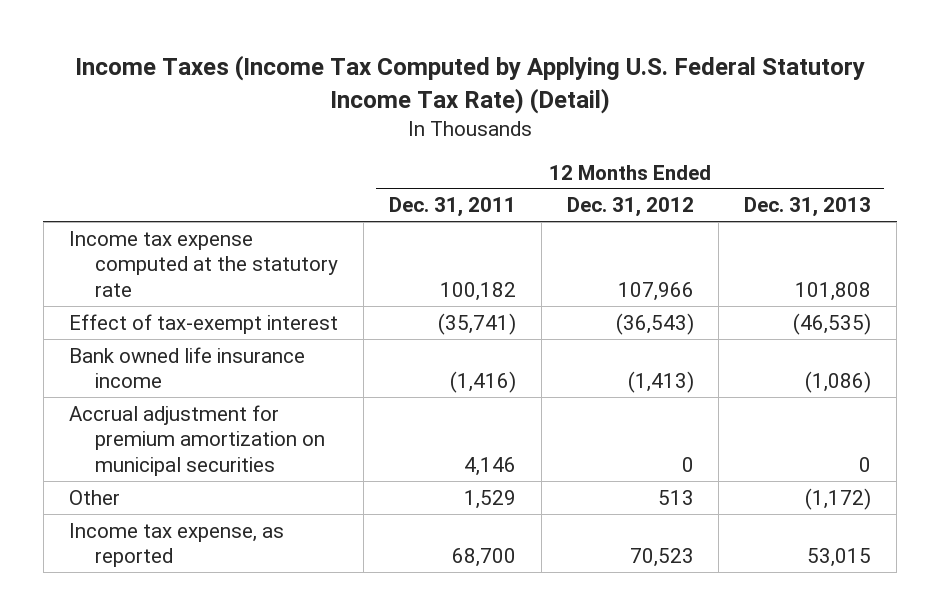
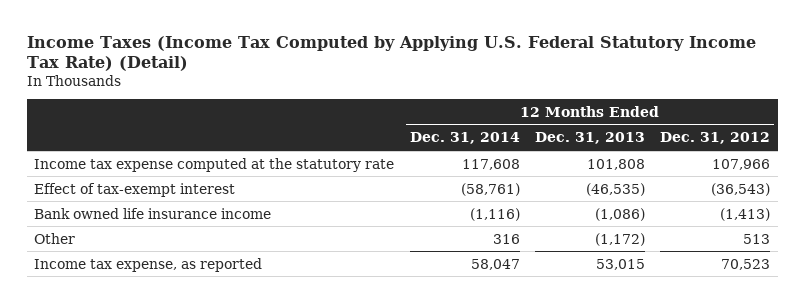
[388,197,516,218] Dec. 31, 2011 -> none
none -> [409,132,520,145] Dec. 31, 2014
[68,404,326,476] Accrual adjustment for premium amortization on municipal securities -> none

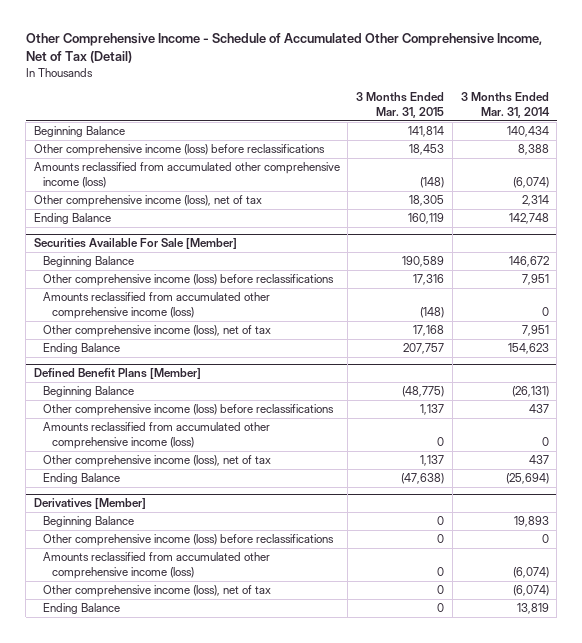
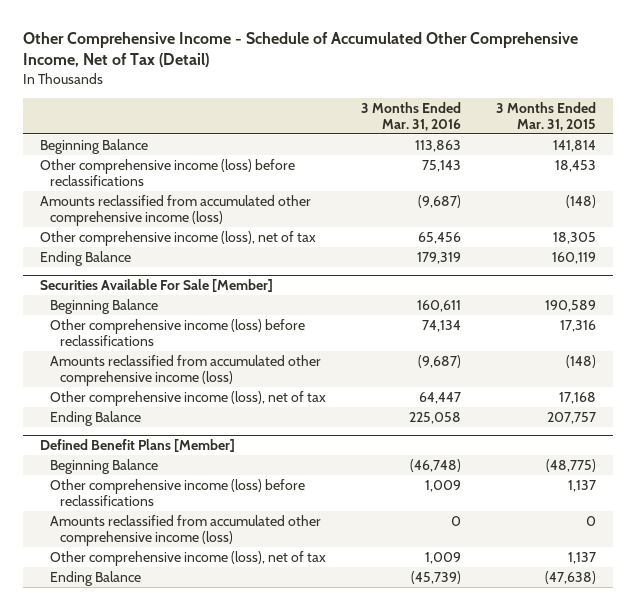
[460,92,550,118] 3 Months Ended Mar. 31, 2014 -> none
none -> [360,101,461,131] 3 Months Ended Mar. 31, 2016
[33,498,146,510] Derivatives [Member] -> none
[42,516,134,528] Beginning Balance -> none
[42,534,334,547] Other comprehensive income (loss) before reclassifications -> none
[42,552,270,579] Amounts reclassified from accumulated other comprehensive income (loss) -> none
[42,585,271,598] Other comprehensive income (loss), net of tax -> none
[42,603,120,615] Ending Balance -> none

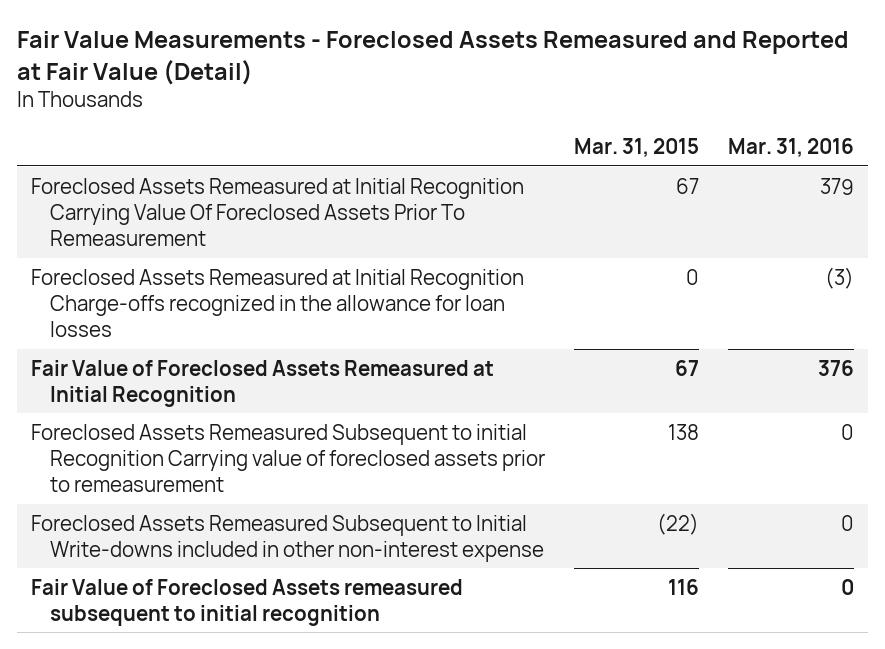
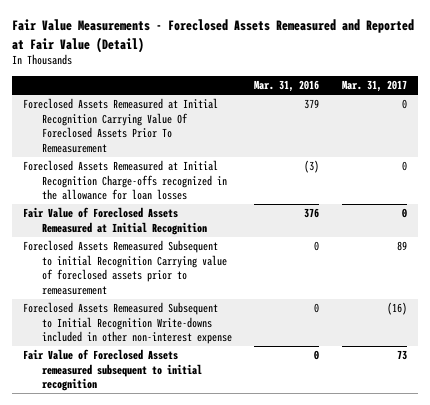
[573,137,699,157] Mar. 31, 2015 -> none
none -> [341,80,407,93] Mar. 31, 2017
[31,514,544,562] Foreclosed Assets Remeasured Subsequent to Initial Write-downs included in other non-interest expense -> [23,302,233,345] Foreclosed Assets Remeasured Subsequent to Initial Recognition Write-downs included in other non-interest expense

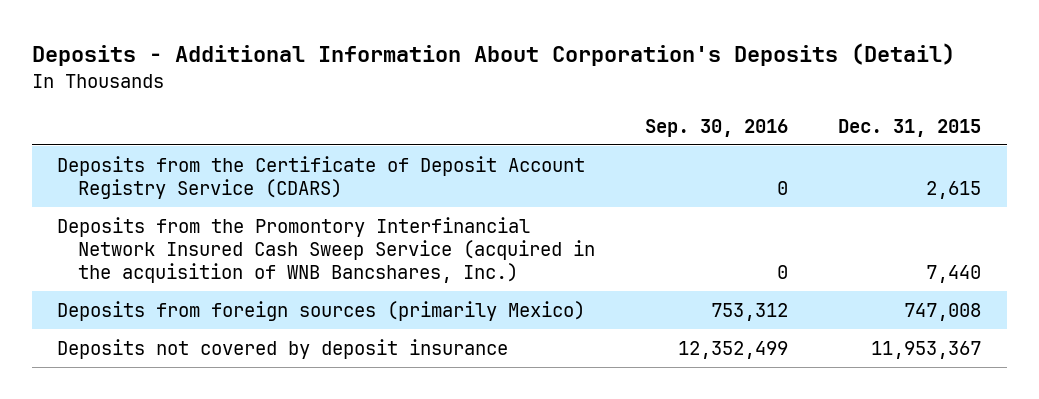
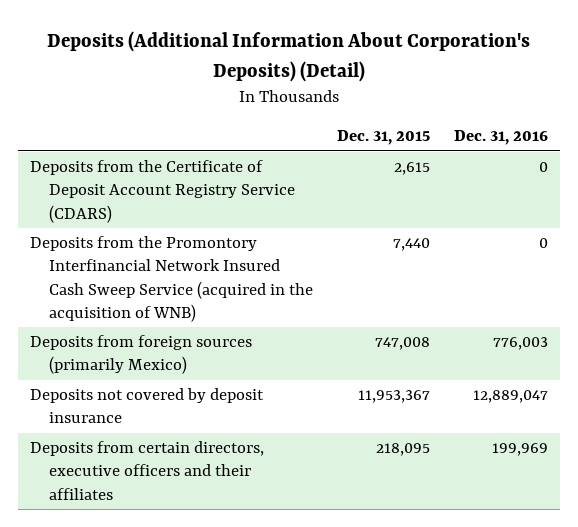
[32,43,956,67] Deposits - Additional Information About Corporation's Deposits (Detail) -> [47,31,531,82] Deposits (Additional Information About Corporation's Deposits) (Detail)
[645,118,789,137] Sep. 30, 2016 -> none
none -> [454,130,549,146] Dec. 31, 2016
[57,216,596,284] Deposits from the Promontory Interfinancial Network Insured Cash Sweep Service (acquired in the acquisition of WNB Bancshares, Inc.) -> [30,236,313,322] Deposits from the Promontory Interfinancial Network Insured Cash Sweep Service (acquired in the acquisition of WNB)
none -> [30,441,265,500] Deposits from certain directors, executive officers and their affiliates

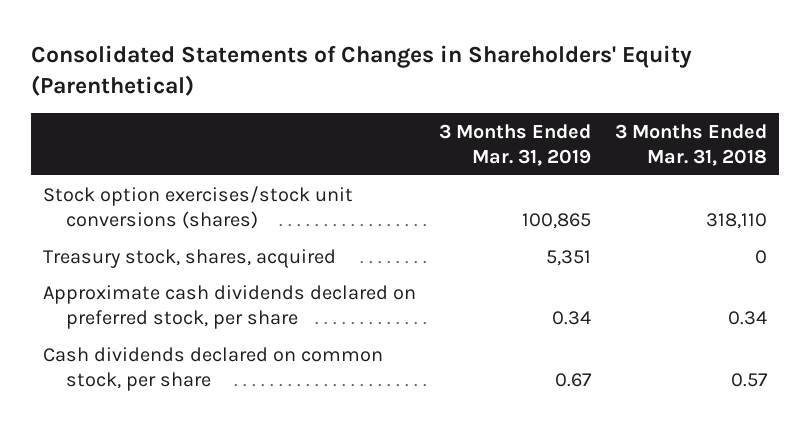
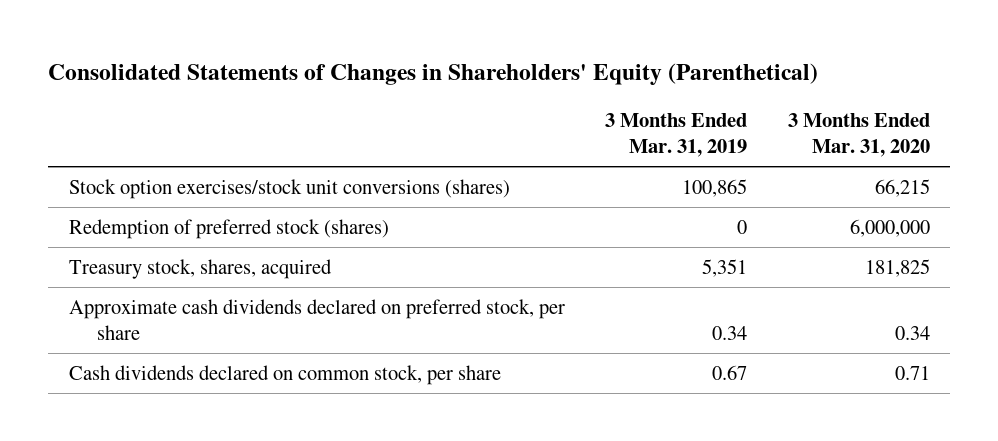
[614,123,767,166] 3 Months Ended Mar. 31, 2018 -> none
none -> [787,113,930,158] 3 Months Ended Mar. 31, 2020
none -> [68,218,389,239] Redemption of preferred stock (shares)

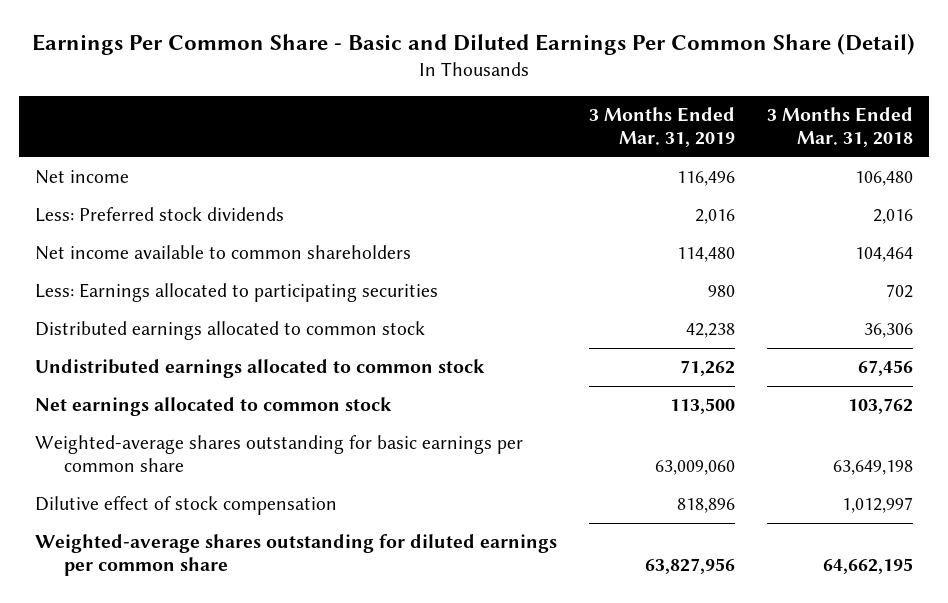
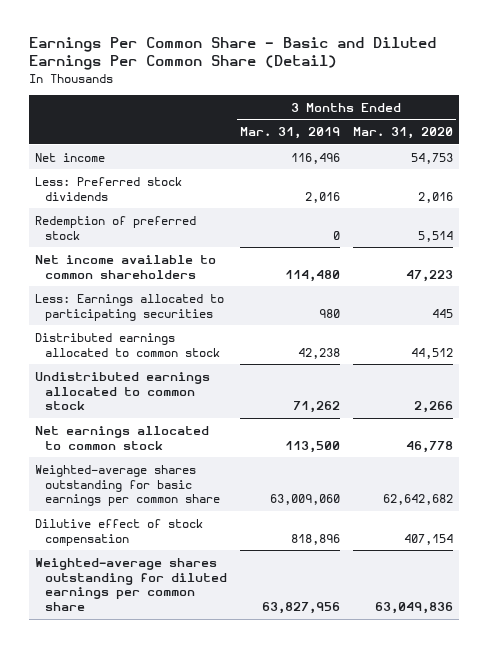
[766,107,913,148] 3 Months Ended Mar. 31, 2018 -> none
none -> [352,127,453,140] Mar. 31, 2020
none -> [35,215,197,240] Redemption of preferred stock

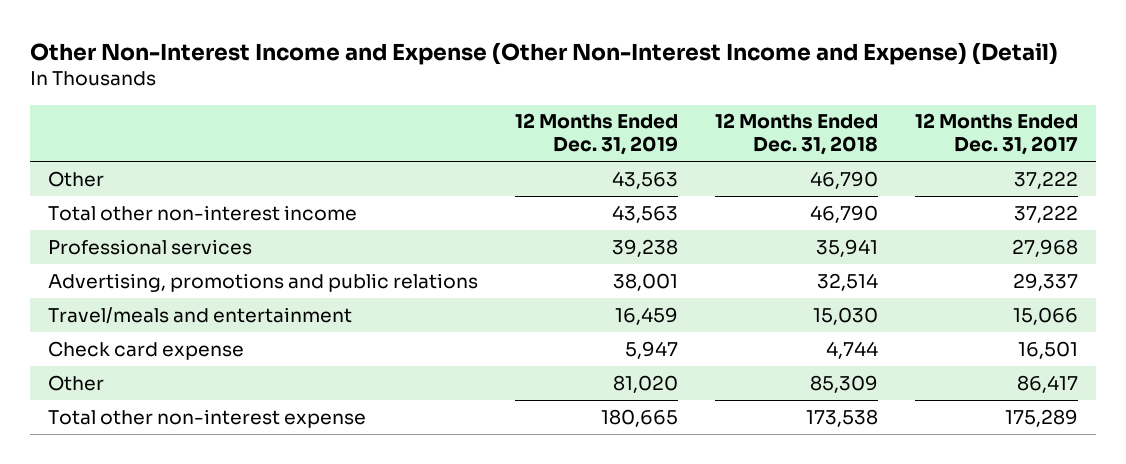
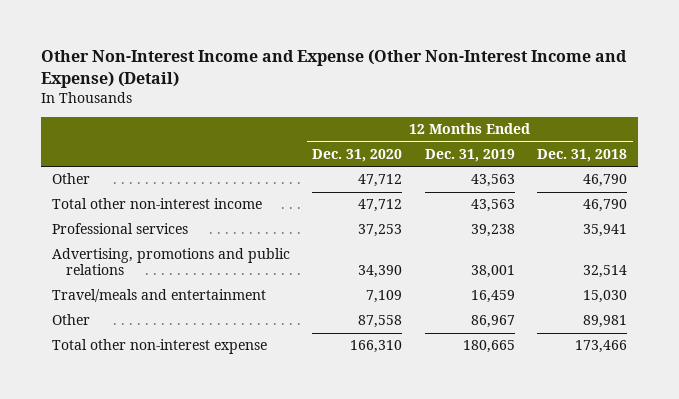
[914,113,1078,156] 12 Months Ended Dec. 31, 2017 -> none
none -> [312,148,403,162] Dec. 31, 2020
[48,340,245,360] Check card expense -> none
[613,374,679,393] 81,020 -> [470,315,515,329] 86,967
[810,374,879,393] 85,309 -> [583,315,628,329] 89,981
[806,408,879,427] 173,538 -> [575,340,628,354] 173,466

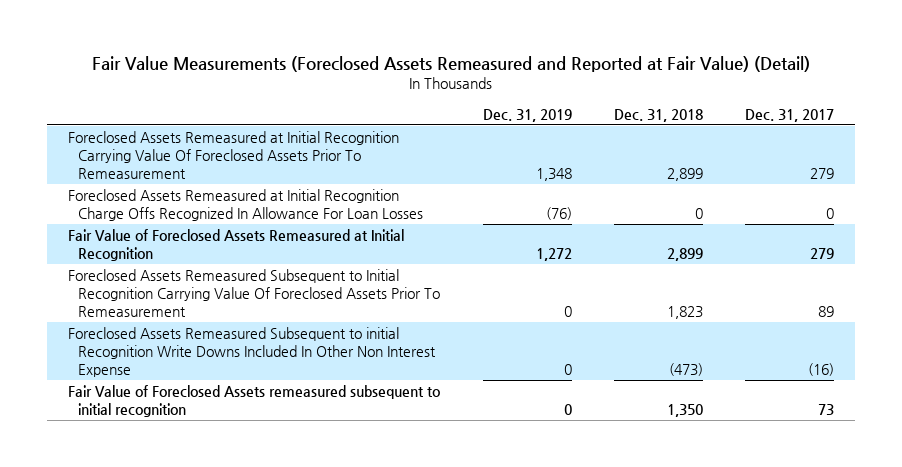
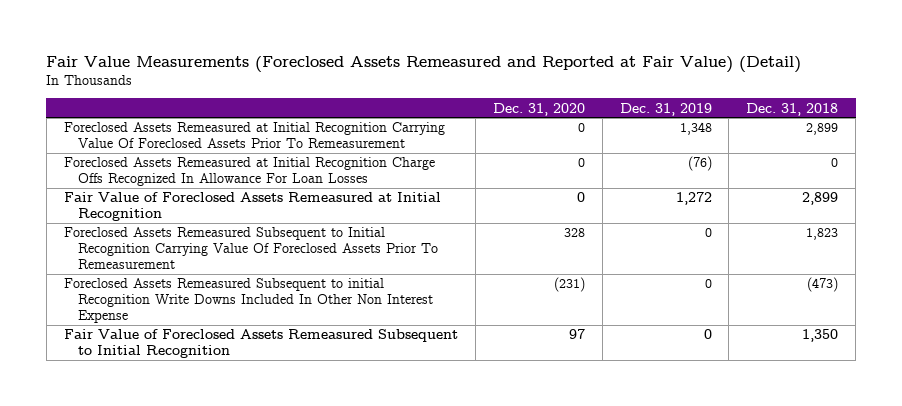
[745,108,835,122] Dec. 31, 2017 -> none
none -> [492,102,585,116] Dec. 31, 2020
[68,385,441,417] Fair Value of Foreclosed Assets remeasured subsequent to initial recognition -> [63,329,458,358] Fair Value of Foreclosed Assets Remeasured Subsequent to Initial Recognition

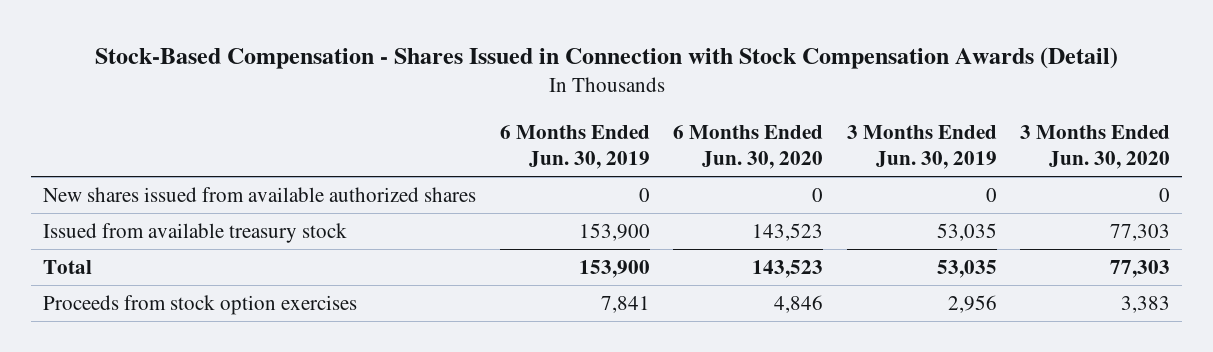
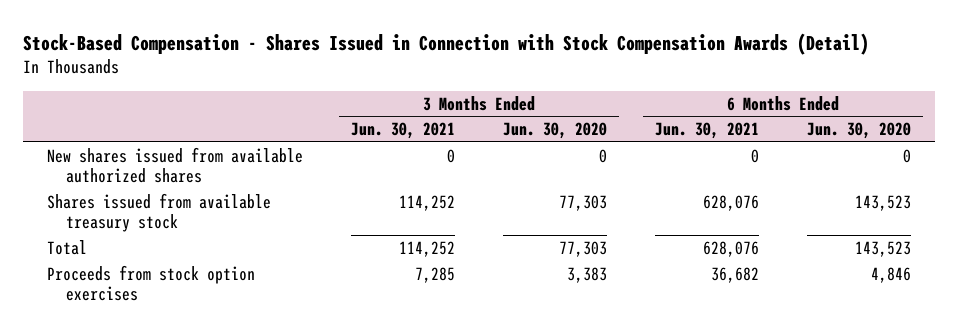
[499,124,650,169] 6 Months Ended Jun. 30, 2019 -> none
[846,124,997,169] 3 Months Ended Jun. 30, 2019 -> none
none -> [350,122,455,140] Jun. 30, 2021
none -> [654,122,759,140] Jun. 30, 2021
[42,223,347,244] Issued from available treasury stock -> [46,192,271,233] Shares issued from available treasury stock

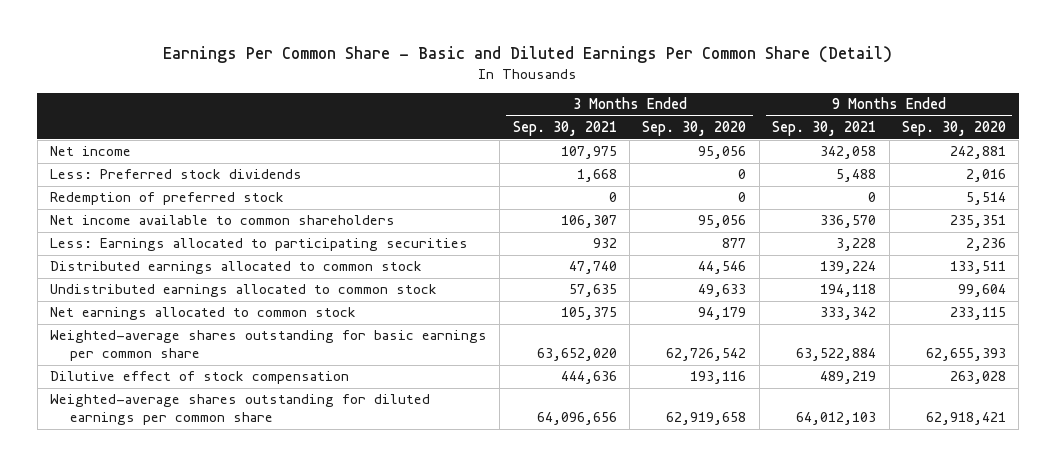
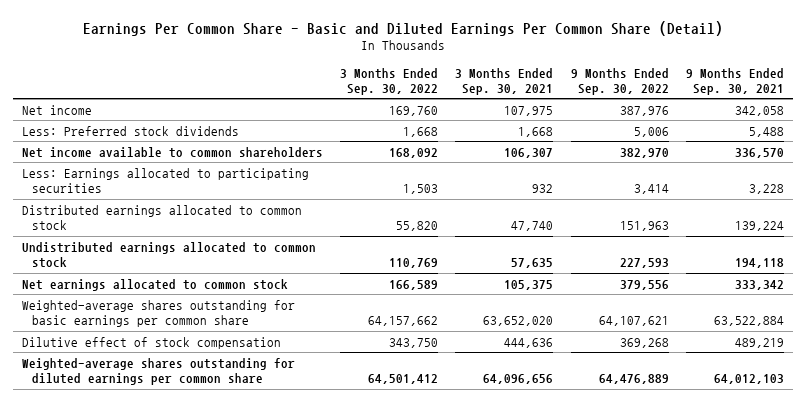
[642,121,747,137] Sep. 30, 2020 -> none
[901,121,1006,137] Sep. 30, 2020 -> none
none -> [340,67,439,95] 3 Months Ended Sep. 30, 2022
none -> [570,67,669,95] 9 Months Ended Sep. 30, 2022
[49,192,284,206] Redemption of preferred stock -> none

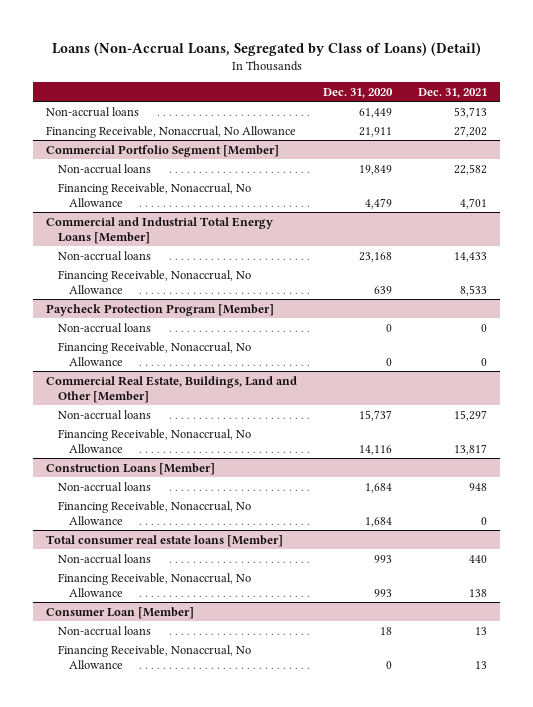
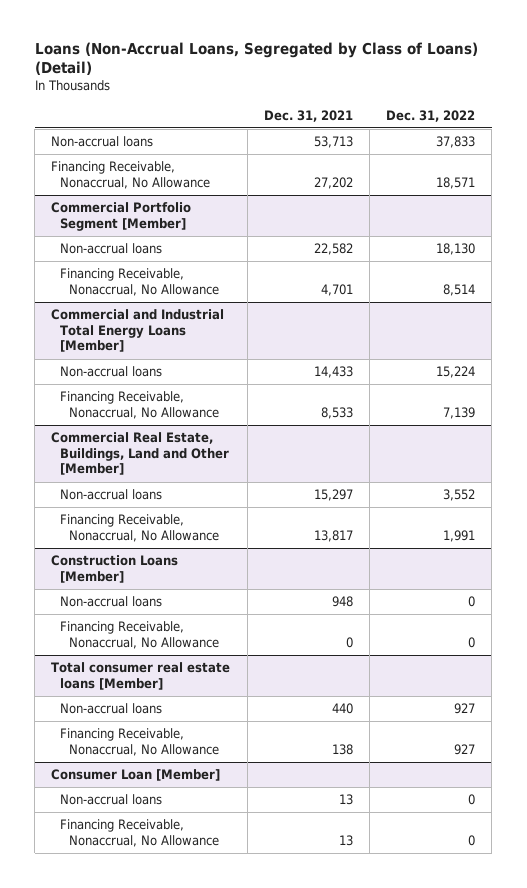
[323,87,394,98] Dec. 31, 2020 -> none
none -> [386,109,476,122] Dec. 31, 2022
[46,303,275,316] Paycheck Protection Program [Member] -> none
[57,322,151,333] Non-accrual loans -> none
[57,341,251,366] Financing Receivable, Nonaccrual, No Allowance -> none

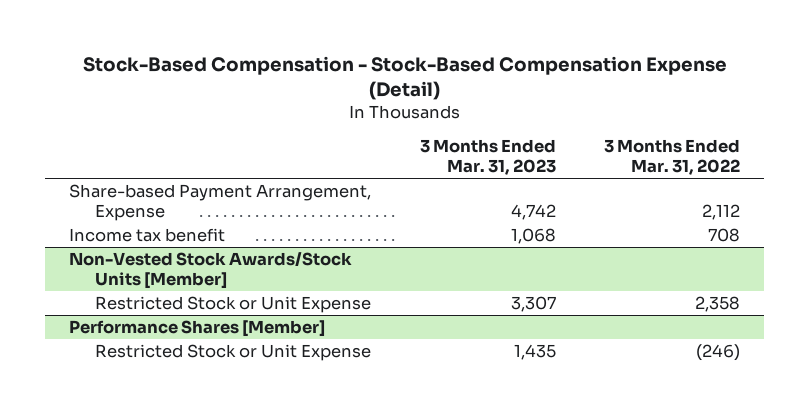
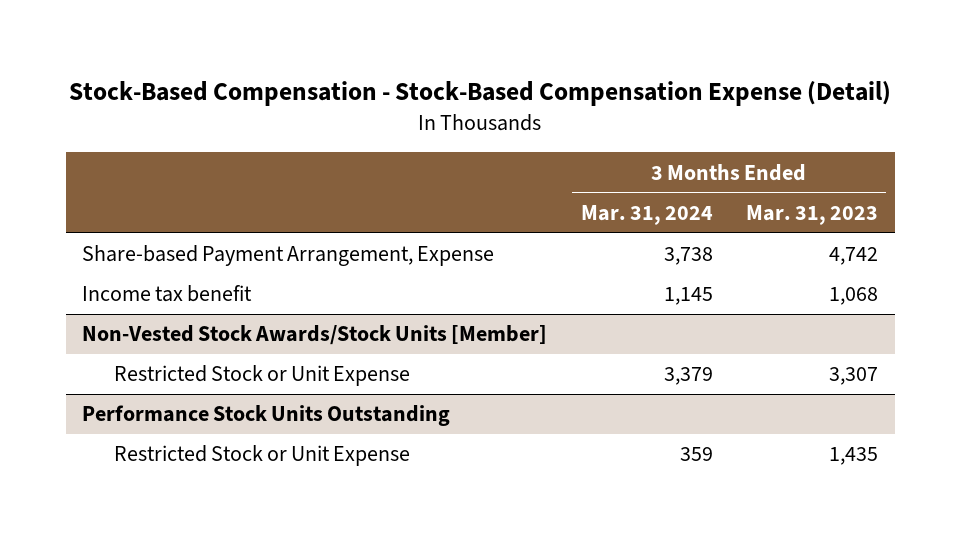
[603,139,740,176] 3 Months Ended Mar. 31, 2022 -> none
none -> [580,204,713,225] Mar. 31, 2024
[69,320,326,338] Performance Shares [Member] -> [82,405,451,427] Performance Stock Units Outstanding

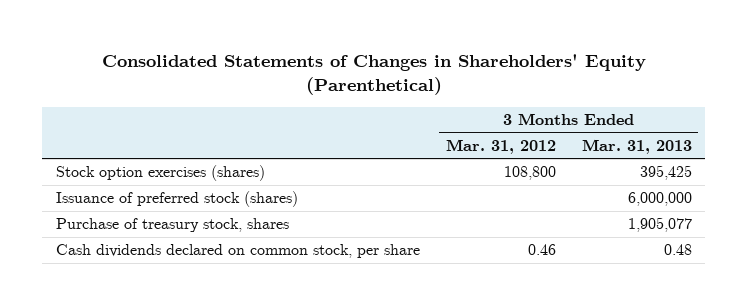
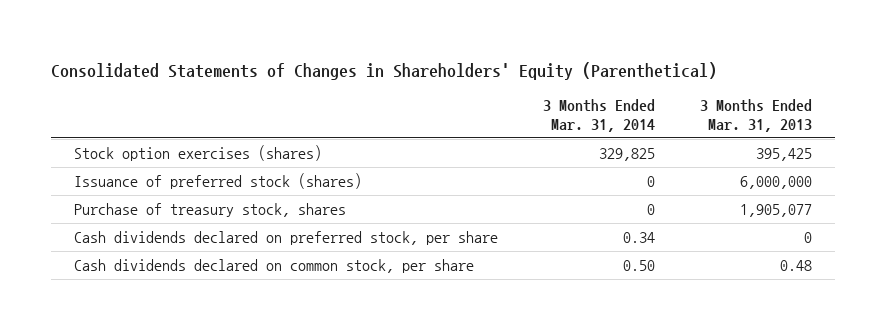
[445,138,556,154] Mar. 31, 2012 -> none
none -> [543,99,656,133] 3 Months Ended Mar. 31, 2014
none -> [73,230,498,245] Cash dividends declared on preferred stock, per share

